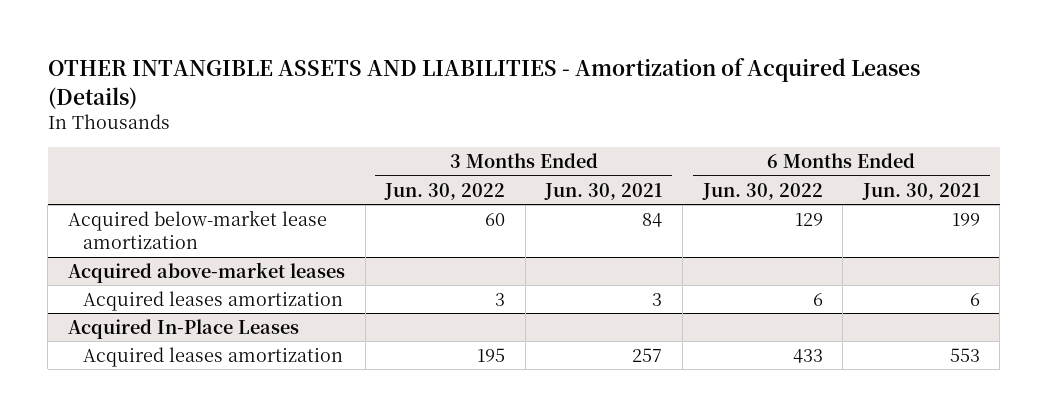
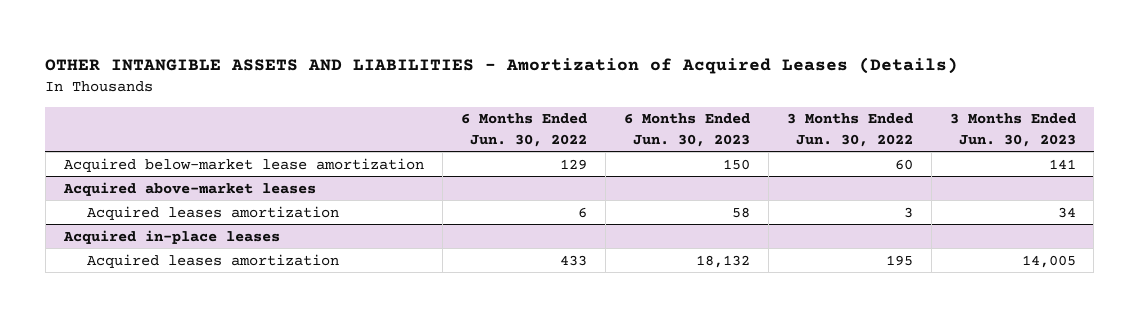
[544,182,663,200] Jun. 30, 2021 -> none
[861,182,980,200] Jun. 30, 2021 -> none
none -> [623,113,750,147] 6 Months Ended Jun. 30, 2023
none -> [949,113,1076,147] 3 Months Ended Jun. 30, 2023
[68,318,300,339] Acquired In-Place Leases -> [62,229,280,244] Acquired in-place leases

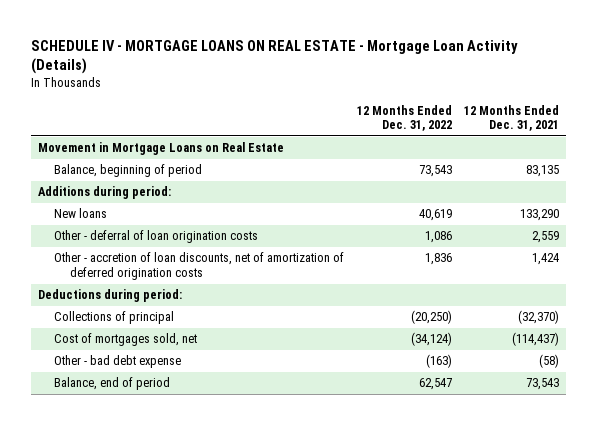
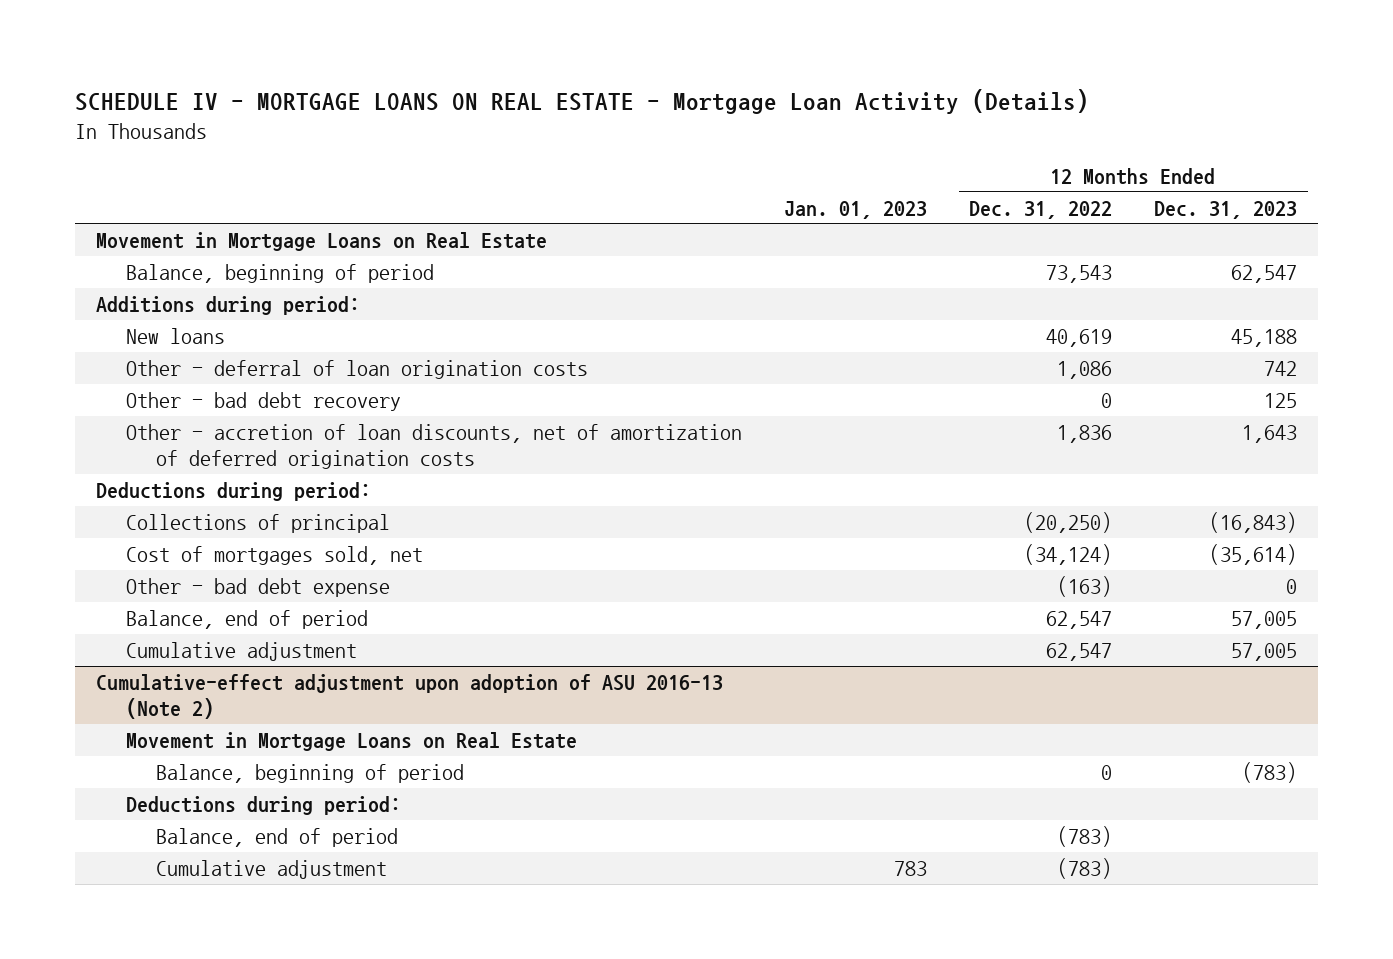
[464,104,560,132] 12 Months Ended Dec. 31, 2021 -> none
none -> [783,200,927,219] Jan. 01, 2023
none -> [1154,200,1298,219] Dec. 31, 2023
none -> [125,391,401,411] Other - bad debt recovery
none -> [125,641,357,661] Cumulative adjustment
none -> [95,673,723,719] Cumulative-effect adjustment upon adoption of ASU 2016-13 (Note 2)
none -> [125,731,577,751] Movement in Mortgage Loans on Real Estate
none -> [155,763,464,783] Balance, beginning of period
none -> [125,795,401,815] Deductions during period:
none -> [155,827,398,847] Balance, end of period
none -> [155,859,387,879] Cumulative adjustment

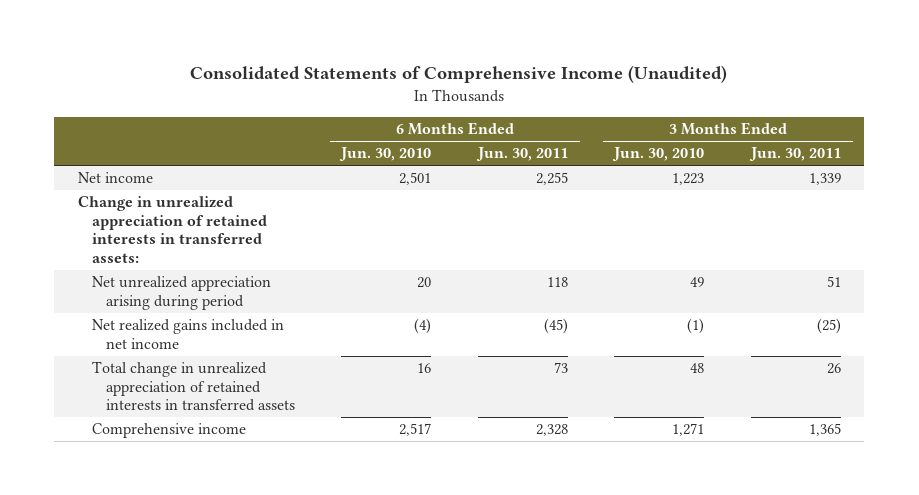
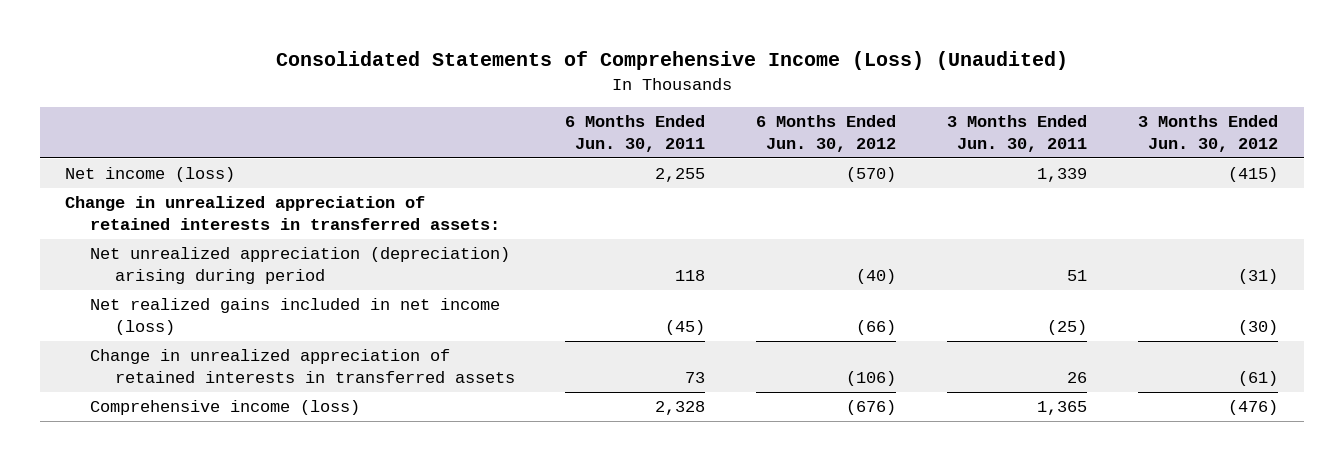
[190,65,728,84] Consolidated Statements of Comprehensive Income (Unaudited) -> [275,51,1068,71] Consolidated Statements of Comprehensive Income (Loss) (Unaudited)
[339,147,432,162] Jun. 30, 2010 -> none
[612,147,705,162] Jun. 30, 2010 -> none
none -> [756,115,897,153] 6 Months Ended Jun. 30, 2012
none -> [1138,115,1279,153] 3 Months Ended Jun. 30, 2012
[77,172,153,184] Net income -> [65,167,236,183] Net income (loss)
[91,276,271,310] Net unrealized appreciation arising during period -> [89,247,510,285] Net unrealized appreciation (depreciation) arising during period
[91,319,284,349] Net realized gains included in net income -> [89,298,500,336] Net realized gains included in net income (loss)
[91,361,295,412] Total change in unrealized appreciation of retained interests in transferred assets -> [89,349,515,384] Change in unrealized appreciation of retained interests in transferred assets
[91,423,246,439] Comprehensive income -> [89,400,360,416] Comprehensive income (loss)

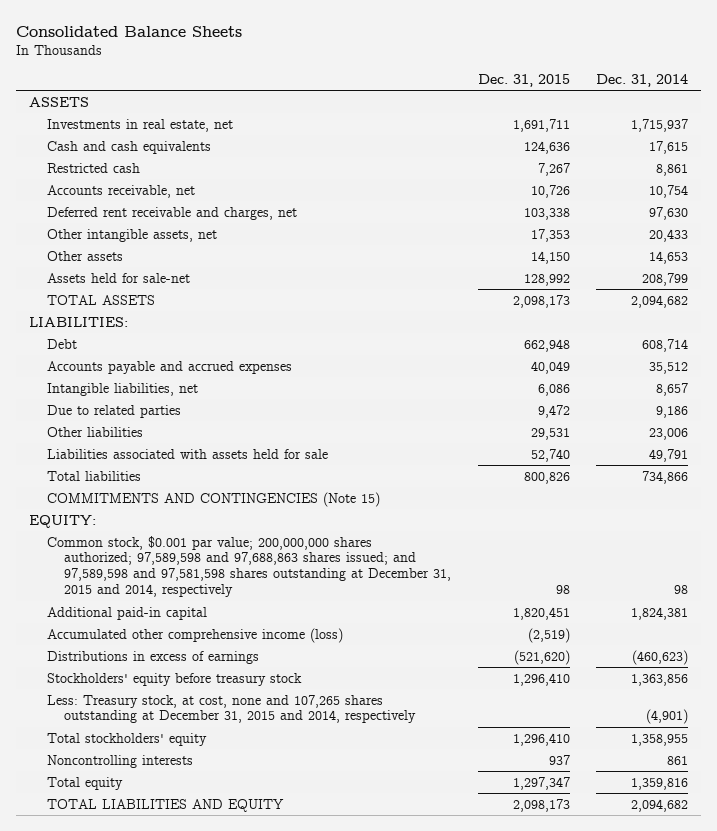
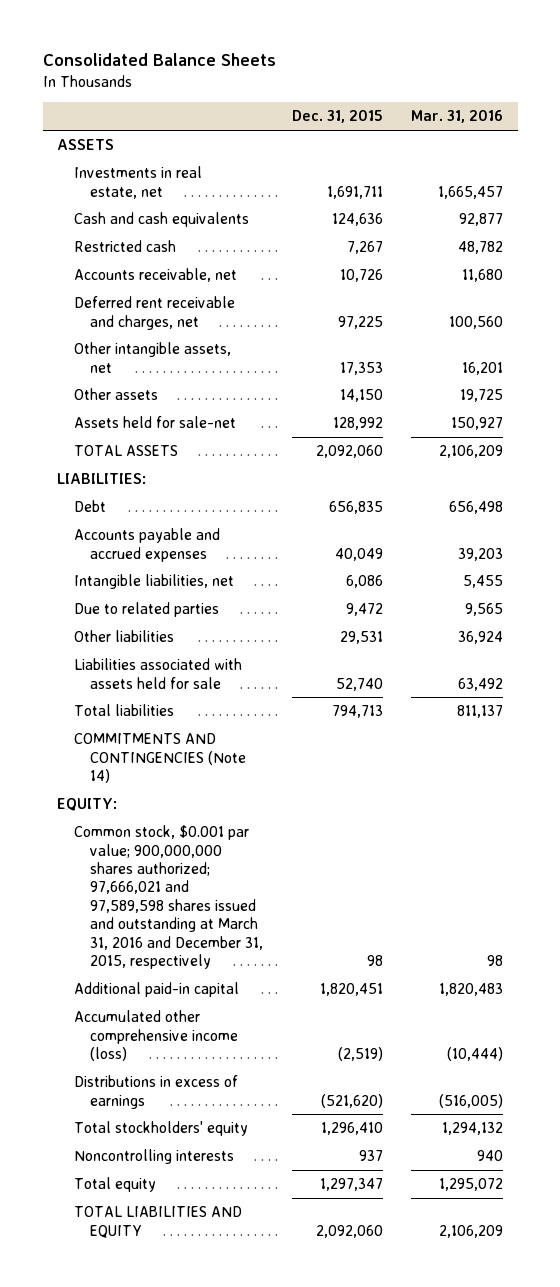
[596,74,689,88] Dec. 31, 2014 -> none
none -> [411,110,504,124] Mar. 31, 2016
[523,207,570,220] 103,338 -> [337,315,383,329] 97,225
[512,294,570,308] 2,098,173 -> [315,445,383,459] 2,092,060
[523,338,570,352] 662,948 -> [328,501,383,515] 656,835
[523,471,570,484] 800,826 -> [331,705,383,719] 794,713
[46,491,380,507] COMMITMENTS AND CONTINGENCIES (Note 15) -> [73,733,247,784] COMMITMENTS AND CONTINGENCIES (Note 14)
[46,535,452,598] Common stock, $0.001 par value; 200,000,000 shares authorized; 97,589,598 and 97,688,863 shares issued; and 97,589,598 and 97,581,598 shares outstanding at December 31, 2015 and 2014, respectively -> [73,825,264,970] Common stock, $0.001 par value; 900,000,000 shares authorized; 97,666,021 and 97,589,598 shares issued and outstanding at March 31, 2016 and December 31, 2015, respectively
[46,672,302,686] Stockholders' equity before treasury stock -> none
[46,694,417,724] Less: Treasury stock, at cost, none and 107,265 shares outstanding at December 31, 2015 and 2014, respectively -> none
[512,798,570,812] 2,098,173 -> [315,1224,383,1238] 2,092,060

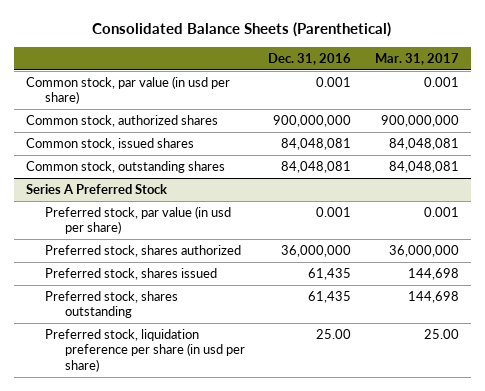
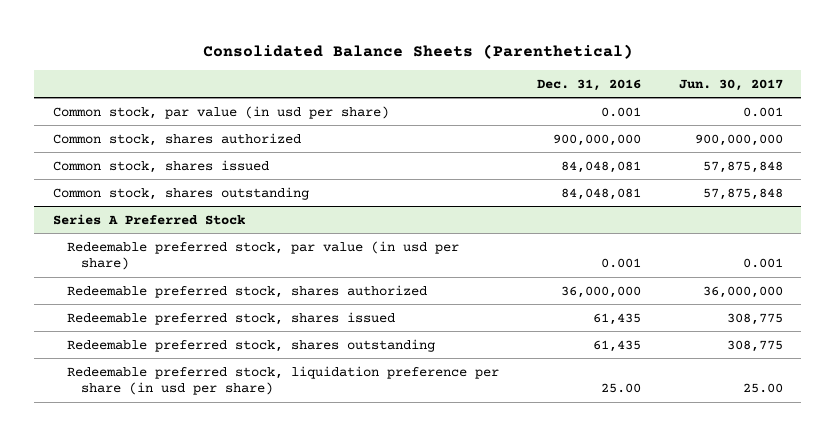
[375,52,460,65] Mar. 31, 2017 -> none
none -> [678,78,783,91] Jun. 30, 2017
[25,115,218,128] Common stock, authorized shares -> [52,132,301,146] Common stock, shares authorized
[25,138,194,151] Common stock, issued shares -> [52,159,269,173] Common stock, shares issued
[25,161,225,174] Common stock, outstanding shares -> [52,186,309,200] Common stock, shares outstanding
[45,206,232,235] Preferred stock, par value (in usd per share) -> [66,240,459,271] Redeemable preferred stock, par value (in usd per share)
[45,245,242,258] Preferred stock, shares authorized -> [66,284,427,298] Redeemable preferred stock, shares authorized
[45,268,218,281] Preferred stock, shares issued -> [66,311,395,325] Redeemable preferred stock, shares issued
[45,291,179,319] Preferred stock, shares outstanding -> [66,338,435,352] Redeemable preferred stock, shares outstanding
[45,329,245,372] Preferred stock, liquidation preference per share (in usd per share) -> [66,365,499,396] Redeemable preferred stock, liquidation preference per share (in usd per share)

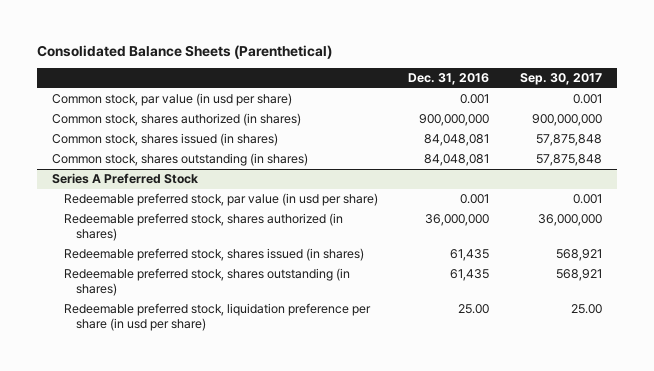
[678,78,783,91] Jun. 30, 2017 -> none
none -> [519,73,602,86] Sep. 30, 2017
[52,132,301,146] Common stock, shares authorized -> [51,113,301,127] Common stock, shares authorized (in shares)
[52,159,269,173] Common stock, shares issued -> [51,133,278,147] Common stock, shares issued (in shares)
[52,186,309,200] Common stock, shares outstanding -> [51,153,308,167] Common stock, shares outstanding (in shares)
[66,284,427,298] Redeemable preferred stock, shares authorized -> [63,213,343,242] Redeemable preferred stock, shares authorized (in shares)
[66,311,395,325] Redeemable preferred stock, shares issued -> [63,248,364,262] Redeemable preferred stock, shares issued (in shares)
[66,338,435,352] Redeemable preferred stock, shares outstanding -> [63,268,350,297] Redeemable preferred stock, shares outstanding (in shares)

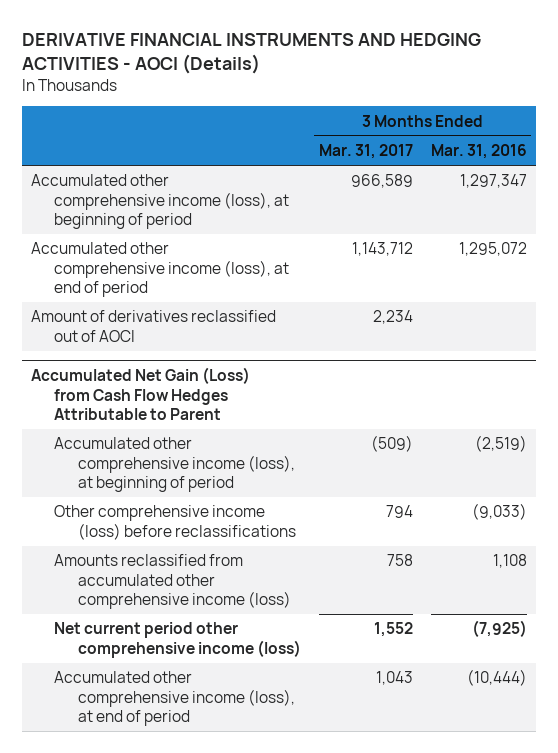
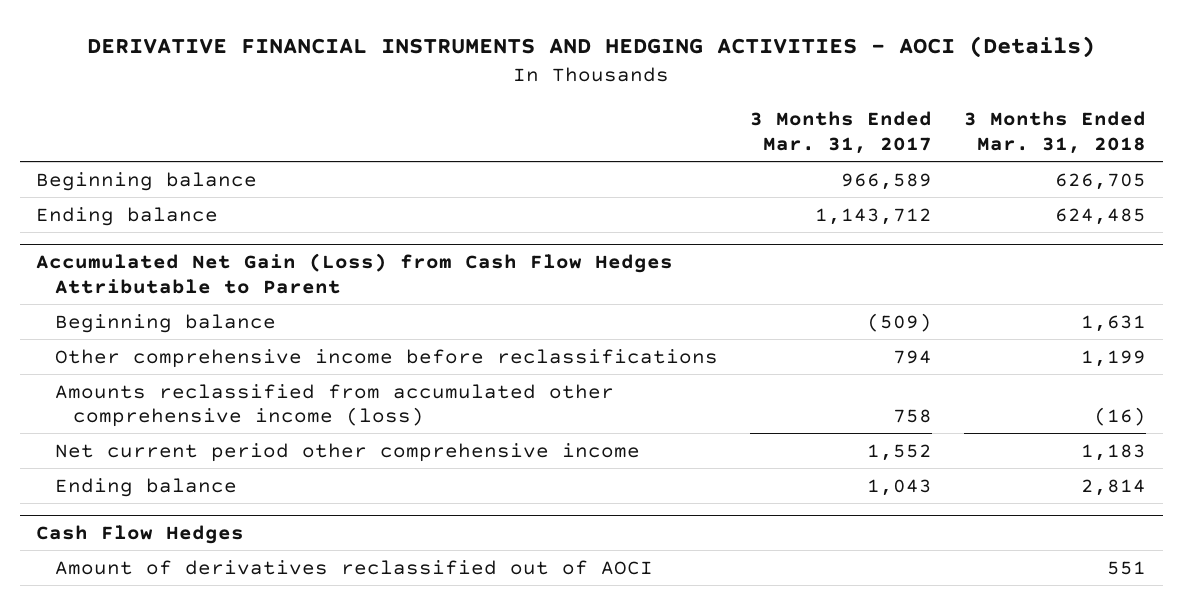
[430,144,527,160] Mar. 31, 2016 -> none
none -> [964,111,1147,154] 3 Months Ended Mar. 31, 2018
[31,310,277,342] Amount of derivatives reclassified out of AOCI -> none
[31,174,290,230] Accumulated other comprehensive income (loss), at beginning of period -> [36,171,258,191] Beginning balance
[31,242,290,298] Accumulated other comprehensive income (loss), at end of period -> [36,206,219,226] Ending balance
[54,437,295,493] Accumulated other comprehensive income (loss), at beginning of period -> [54,313,276,333] Beginning balance
[54,505,296,540] Other comprehensive income (loss) before reclassifications -> [54,348,718,368] Other comprehensive income before reclassifications
[54,622,301,658] Net current period other comprehensive income (loss) -> [54,442,640,462] Net current period other comprehensive income
[54,671,295,727] Accumulated other comprehensive income (loss), at end of period -> [54,477,237,497] Ending balance
none -> [36,524,245,544] Cash Flow Hedges
none -> [54,559,653,575] Amount of derivatives reclassified out of AOCI

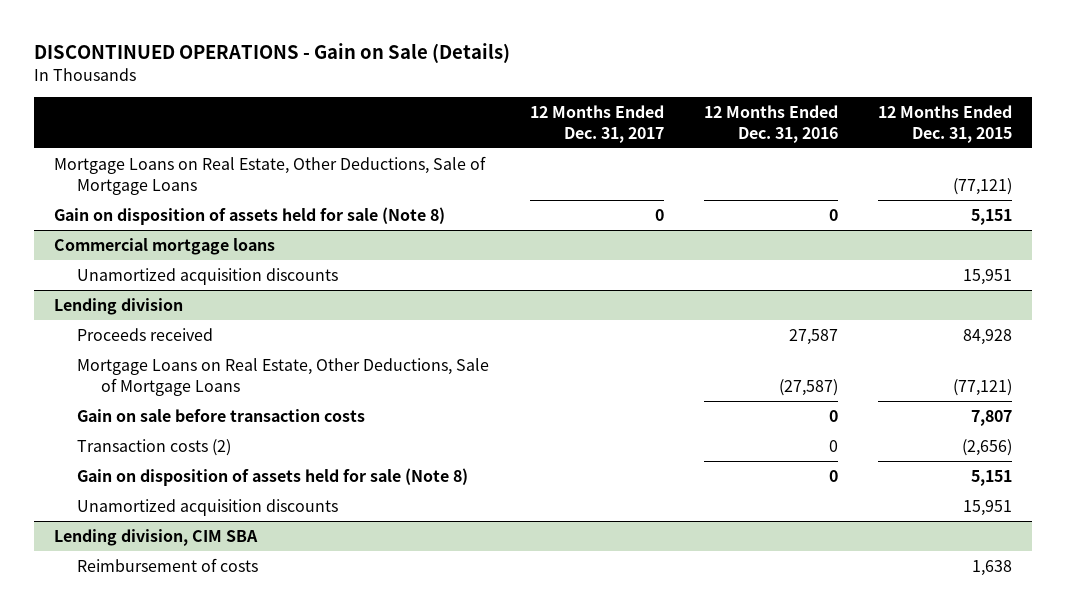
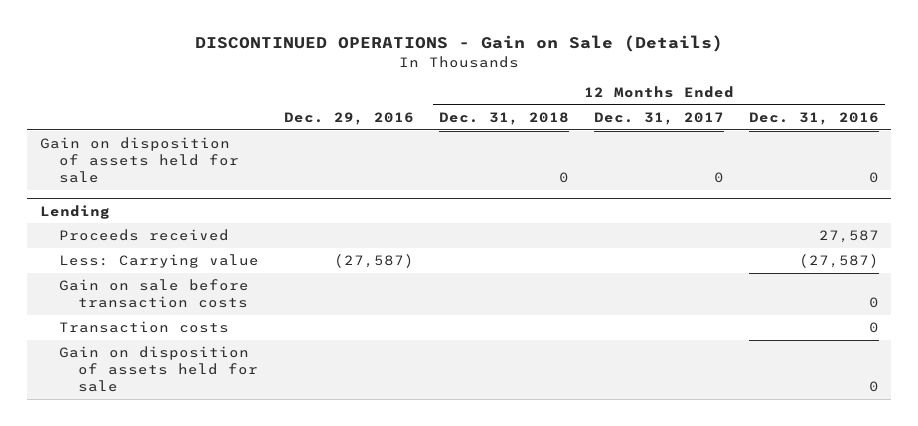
[877,105,1012,143] 12 Months Ended Dec. 31, 2015 -> none
none -> [283,112,414,126] Dec. 29, 2016
none -> [438,112,569,126] Dec. 31, 2018
[54,155,487,195] Mortgage Loans on Real Estate, Other Deductions, Sale of Mortgage Loans -> none
[54,237,276,255] Commercial mortgage loans -> none
[77,267,339,285] Unamortized acquisition discounts -> none
[54,206,446,225] Gain on disposition of assets held for sale (Note 8) -> [39,137,239,184] Gain on disposition of assets held for sale
[54,297,184,315] Lending division -> [39,204,110,219] Lending
[77,357,490,396] Mortgage Loans on Real Estate, Other Deductions, Sale of Mortgage Loans -> [58,254,259,269] Less: Carrying value
[77,498,339,516] Unamortized acquisition discounts -> none
[54,528,259,546] Lending division, CIM SBA -> none
[77,557,259,572] Reimbursement of costs -> none
[77,438,232,456] Transaction costs (2) -> [58,321,229,334] Transaction costs
[77,467,469,486] Gain on disposition of assets held for sale (Note 8) -> [58,346,259,393] Gain on disposition of assets held for sale

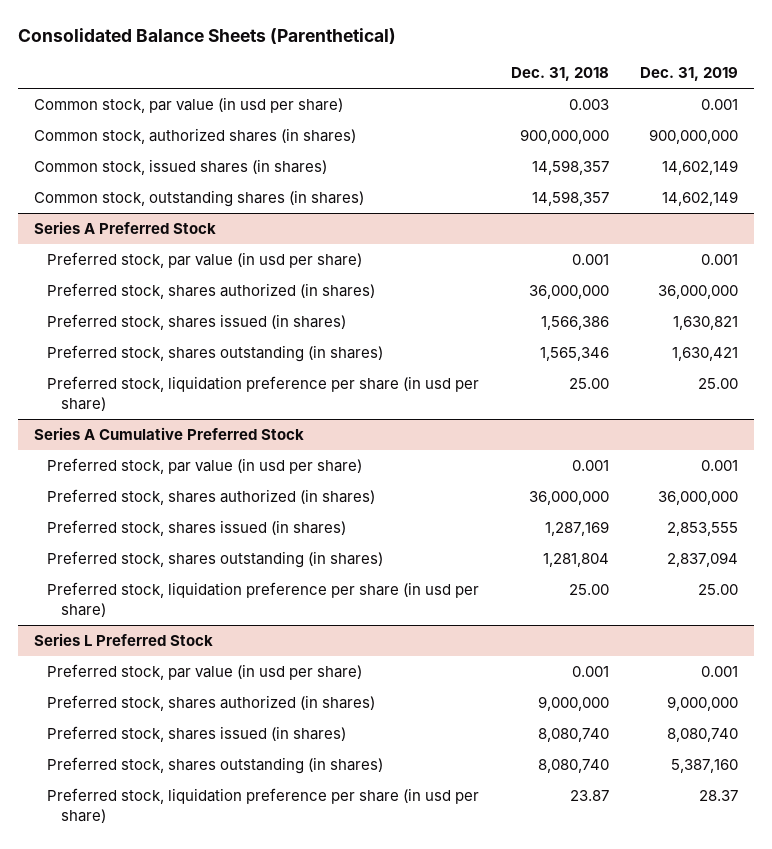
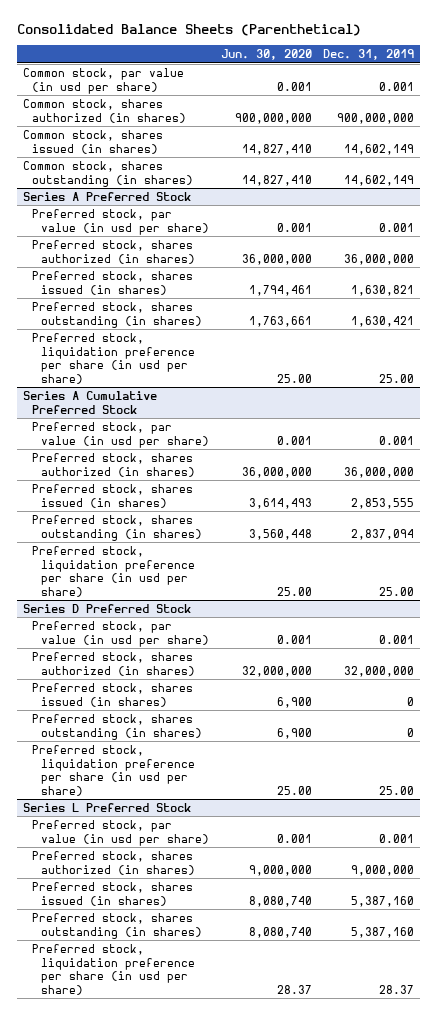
[510,66,609,81] Dec. 31, 2018 -> none
none -> [220,49,312,61] Jun. 30, 2020
[33,128,356,145] Common stock, authorized shares (in shares) -> [22,98,187,123] Common stock, shares authorized (in shares)
[33,159,327,176] Common stock, issued shares (in shares) -> [22,129,163,154] Common stock, shares issued (in shares)
[33,190,364,208] Common stock, outstanding shares (in shares) -> [22,160,194,187] Common stock, shares outstanding (in shares)
none -> [22,603,191,613] Series D Preferred Stock
none -> [32,620,210,647] Preferred stock, par value (in usd per share)
none -> [32,651,196,676] Preferred stock, shares authorized (in shares)
none -> [32,682,194,707] Preferred stock, shares issued (in shares)
none -> [32,713,203,740] Preferred stock, shares outstanding (in shares)
none -> [32,744,196,796] Preferred stock, liquidation preference per share (in usd per share)
[667,728,739,743] 8,080,740 -> [351,895,415,907] 5,387,160

